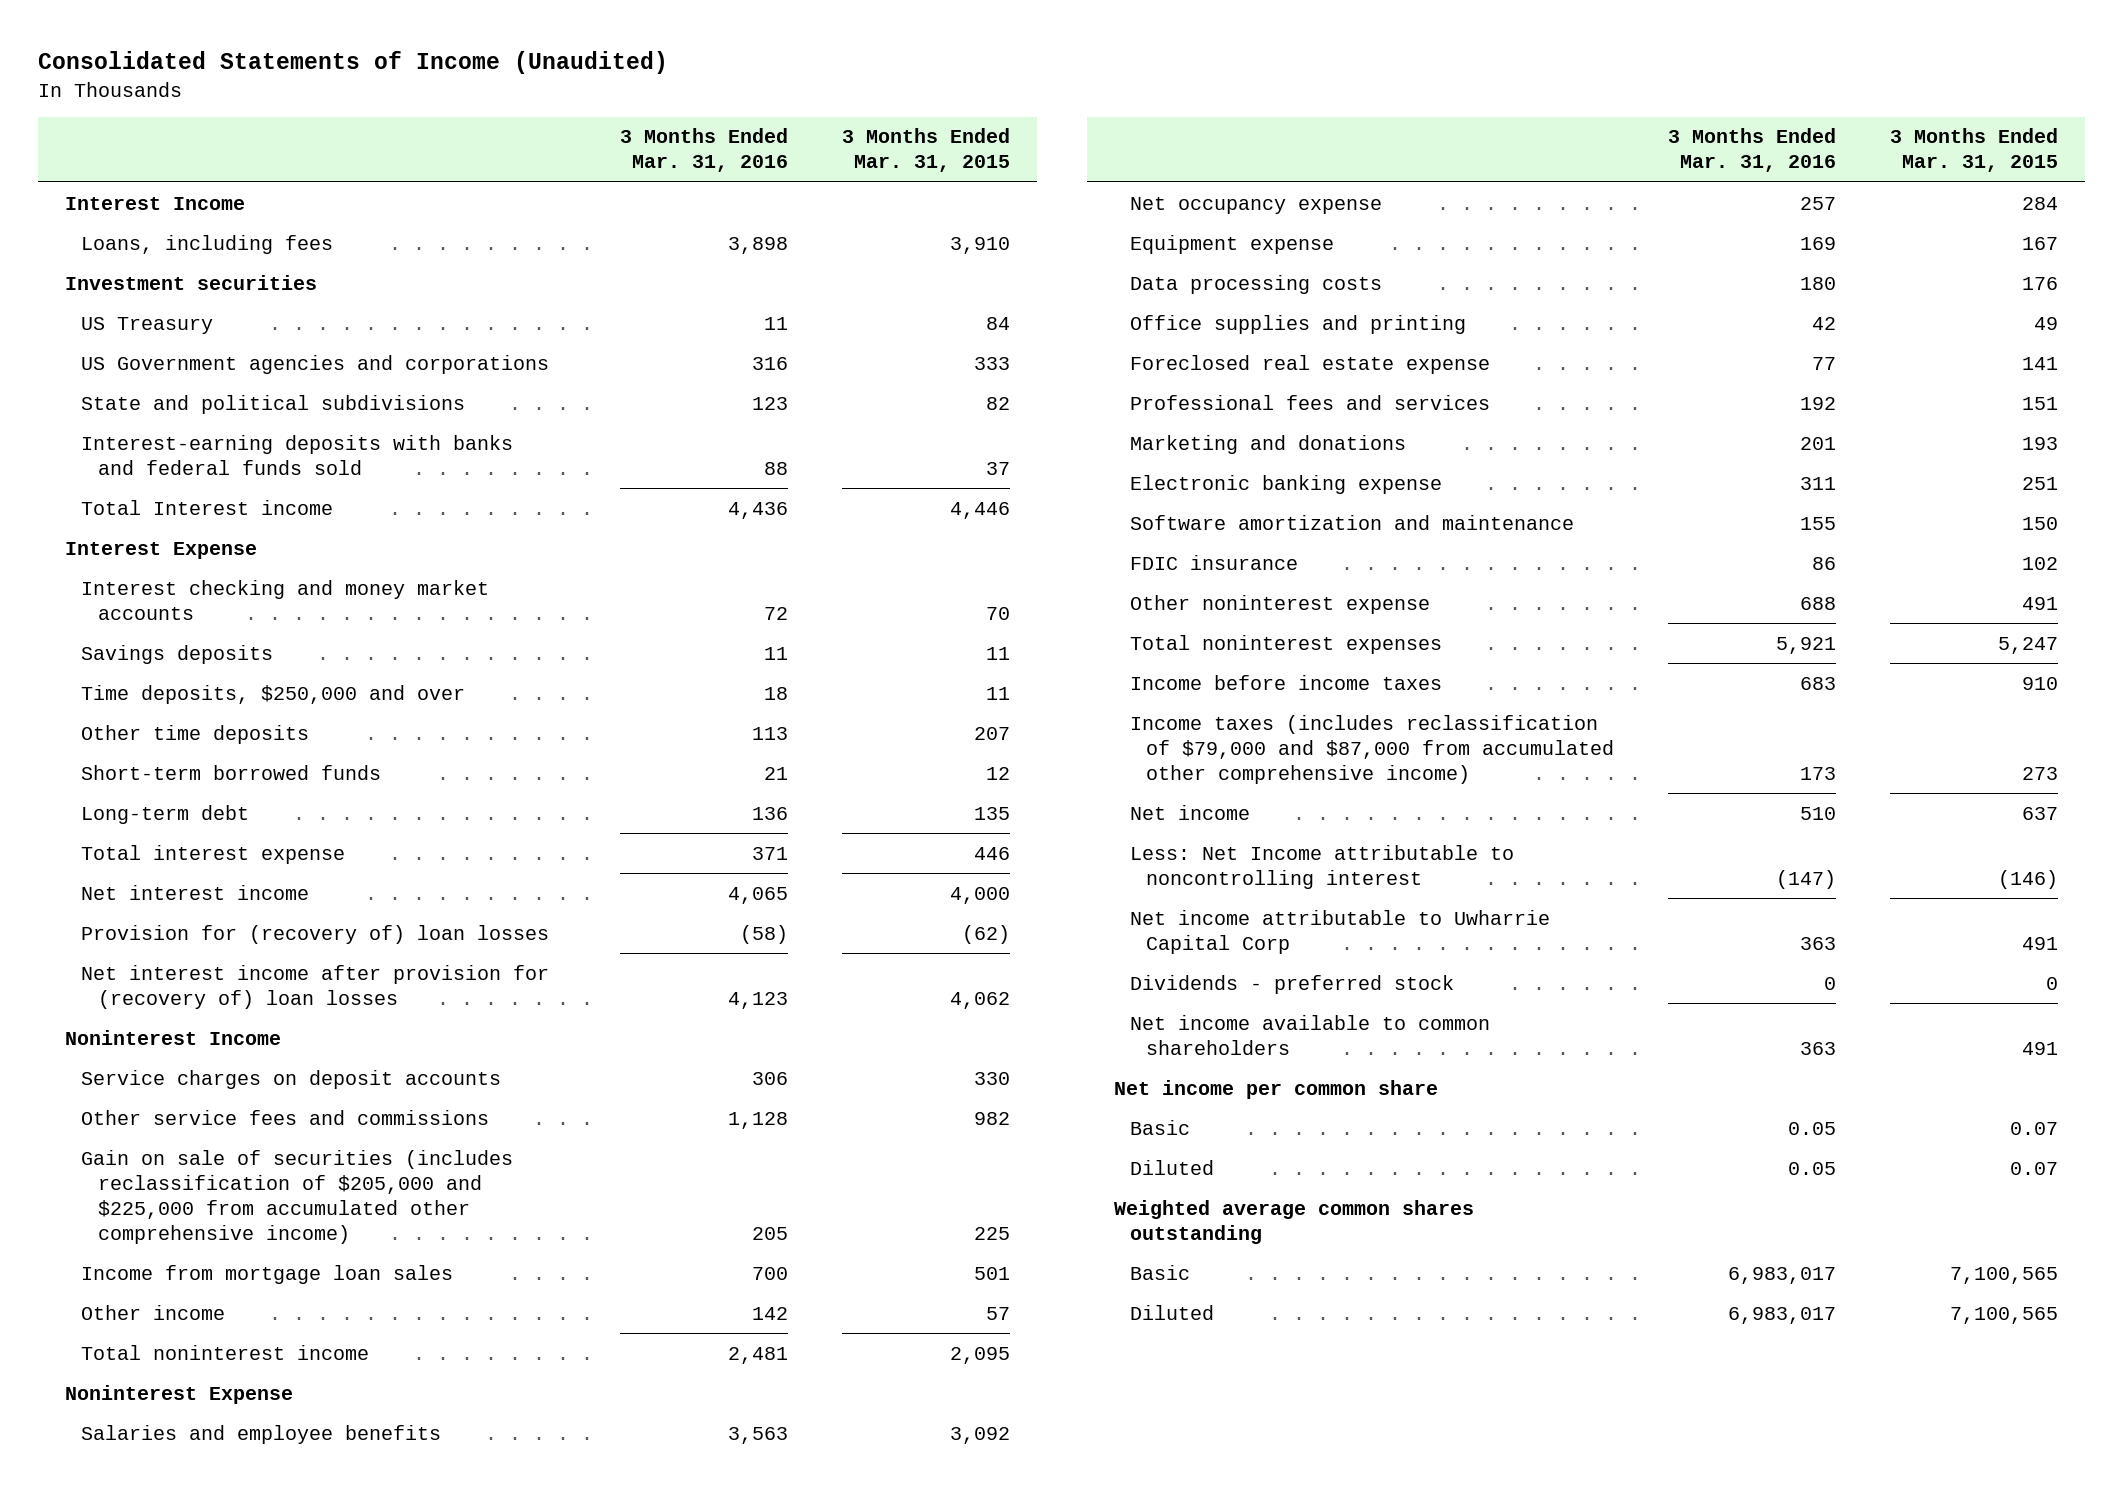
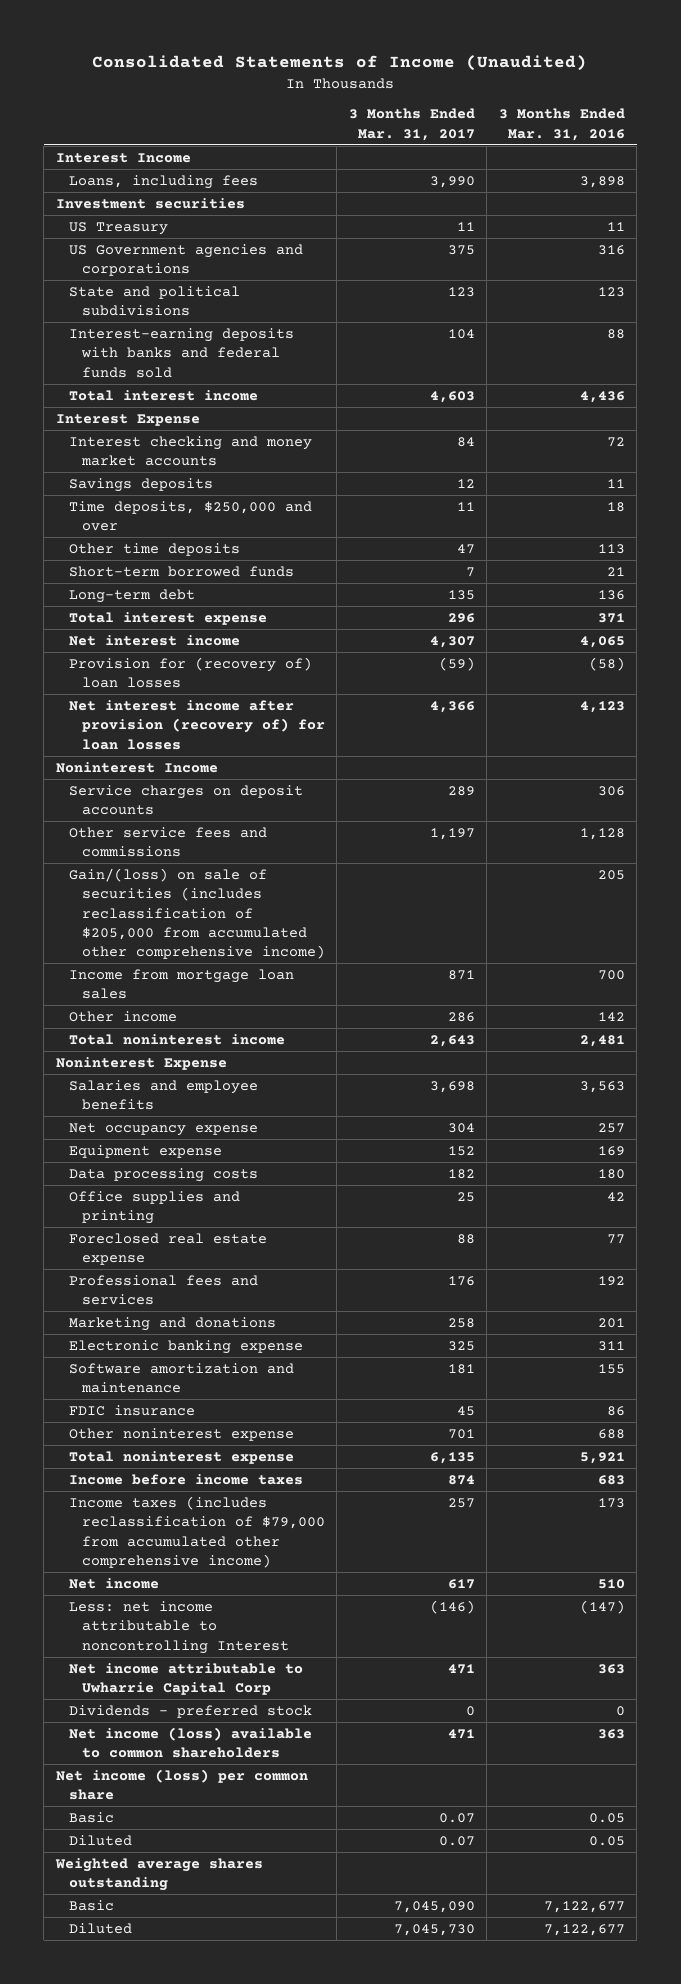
[841,128,1010,173] 3 Months Ended Mar. 31, 2015 -> none
none -> [348,108,475,141] 3 Months Ended Mar. 31, 2017
[81,499,334,515] Total Interest income -> [68,389,258,401] Total interest income
[81,964,550,1009] Net interest income after provision for (recovery of) loan losses -> [68,699,325,750] Net interest income after provision (recovery of) for loan losses
[81,1149,514,1244] Gain on sale of securities (includes reclassification of $205,000 and $225,000 from accumulated other comprehensive income) -> [68,867,325,960] Gain/(loss) on sale of securities (includes reclassification of $205,000 from accumulated other comprehensive income)
[1129,634,1442,654] Total noninterest expenses -> [68,1450,294,1464] Total noninterest expense
[1129,714,1615,784] Income taxes (includes reclassification of $79,000 and $87,000 from accumulated other comprehensive income) -> [68,1495,325,1568] Income taxes (includes reclassification of $79,000 from accumulated other comprehensive income)
[1129,844,1514,889] Less: Net Income attributable to noncontrolling interest -> [68,1600,289,1654] Less: net income attributable to noncontrolling Interest
[1129,1014,1490,1055] Net income available to common shareholders -> [68,1726,312,1759] Net income (loss) available to common shareholders
[1113,1079,1438,1099] Net income per common share -> [55,1768,308,1801] Net income (loss) per common share
[1113,1199,1474,1244] Weighted average common shares outstanding -> [54,1857,263,1892] Weighted average shares outstanding
[1728,1266,1837,1284] 6,983,017 -> [543,1900,625,1913] 7,122,677
[1728,1306,1837,1324] 6,983,017 -> [543,1923,625,1936] 7,122,677

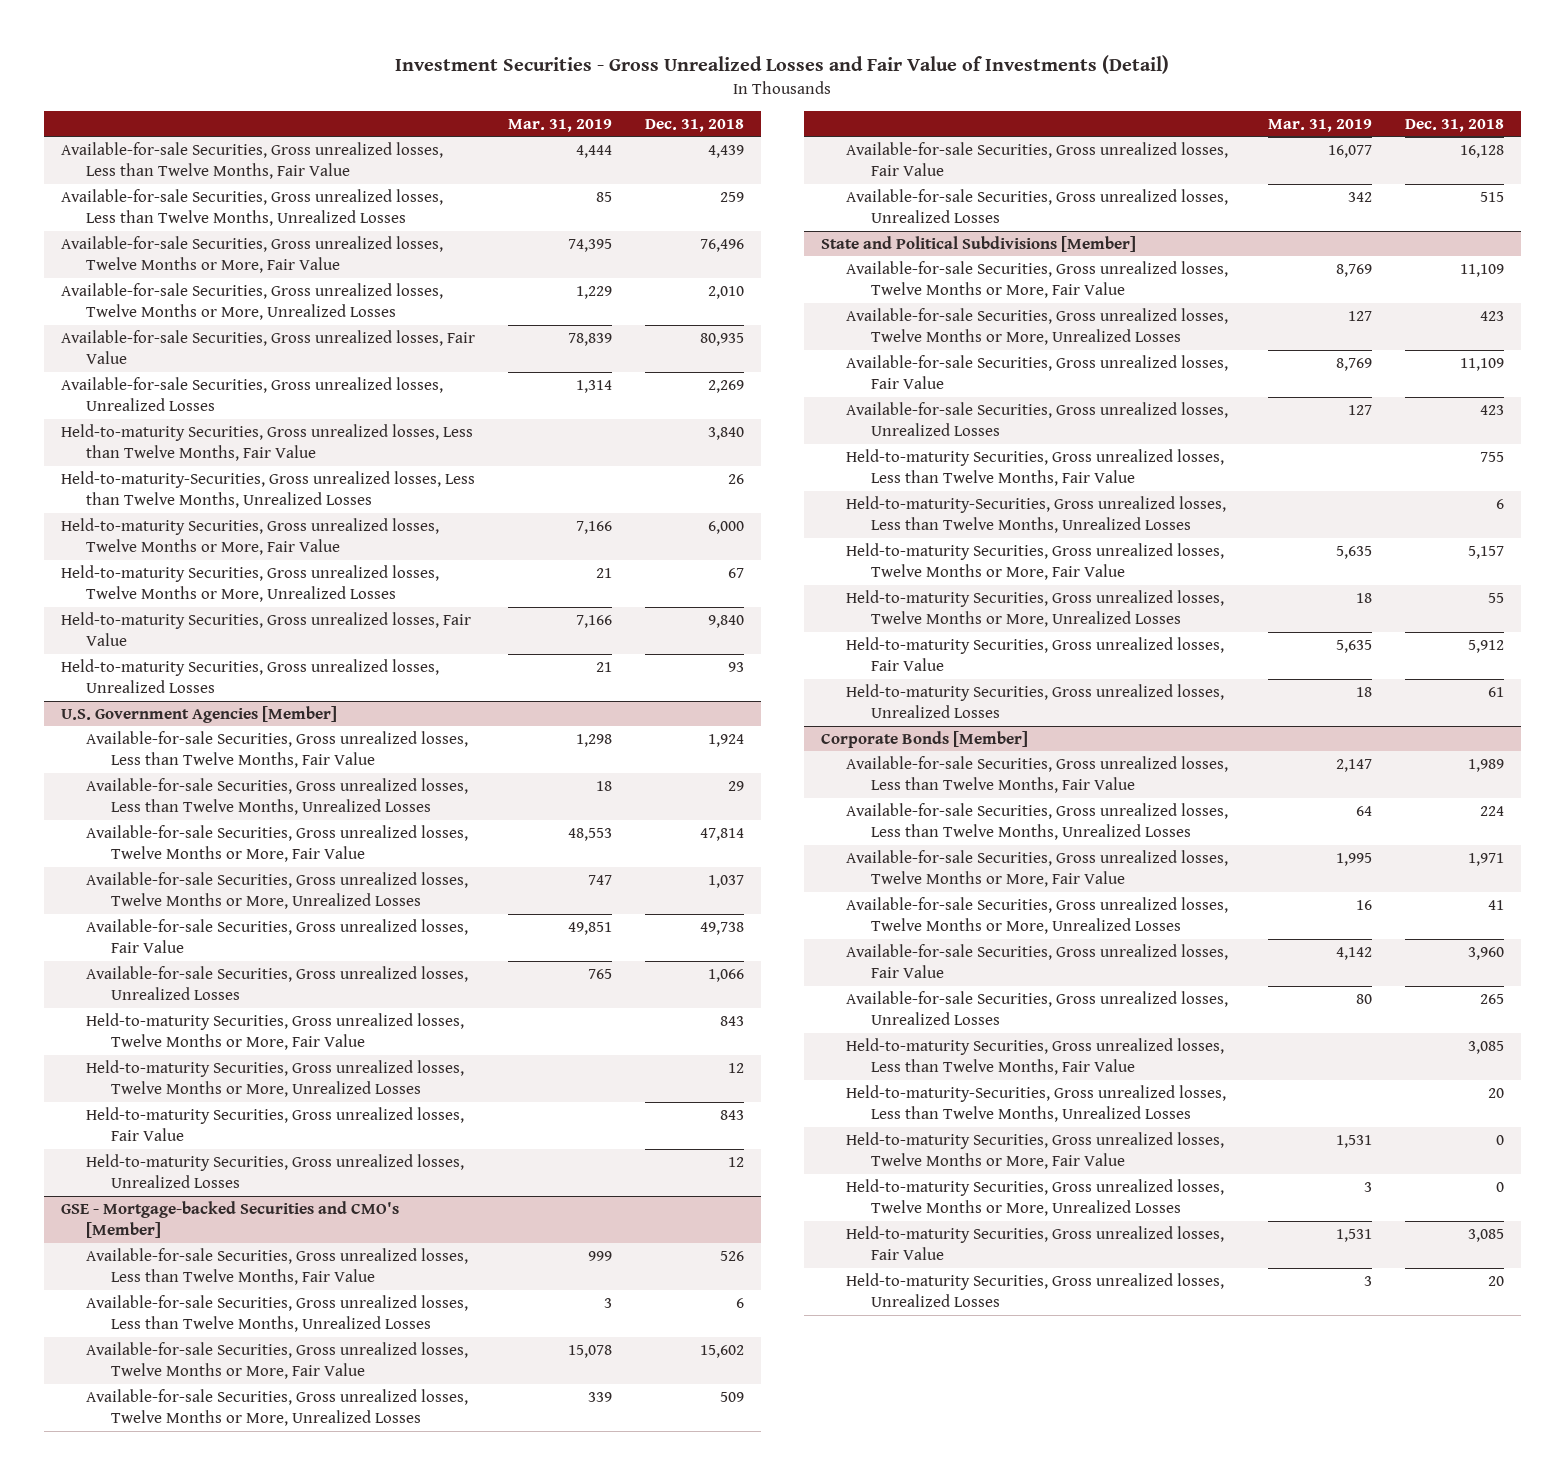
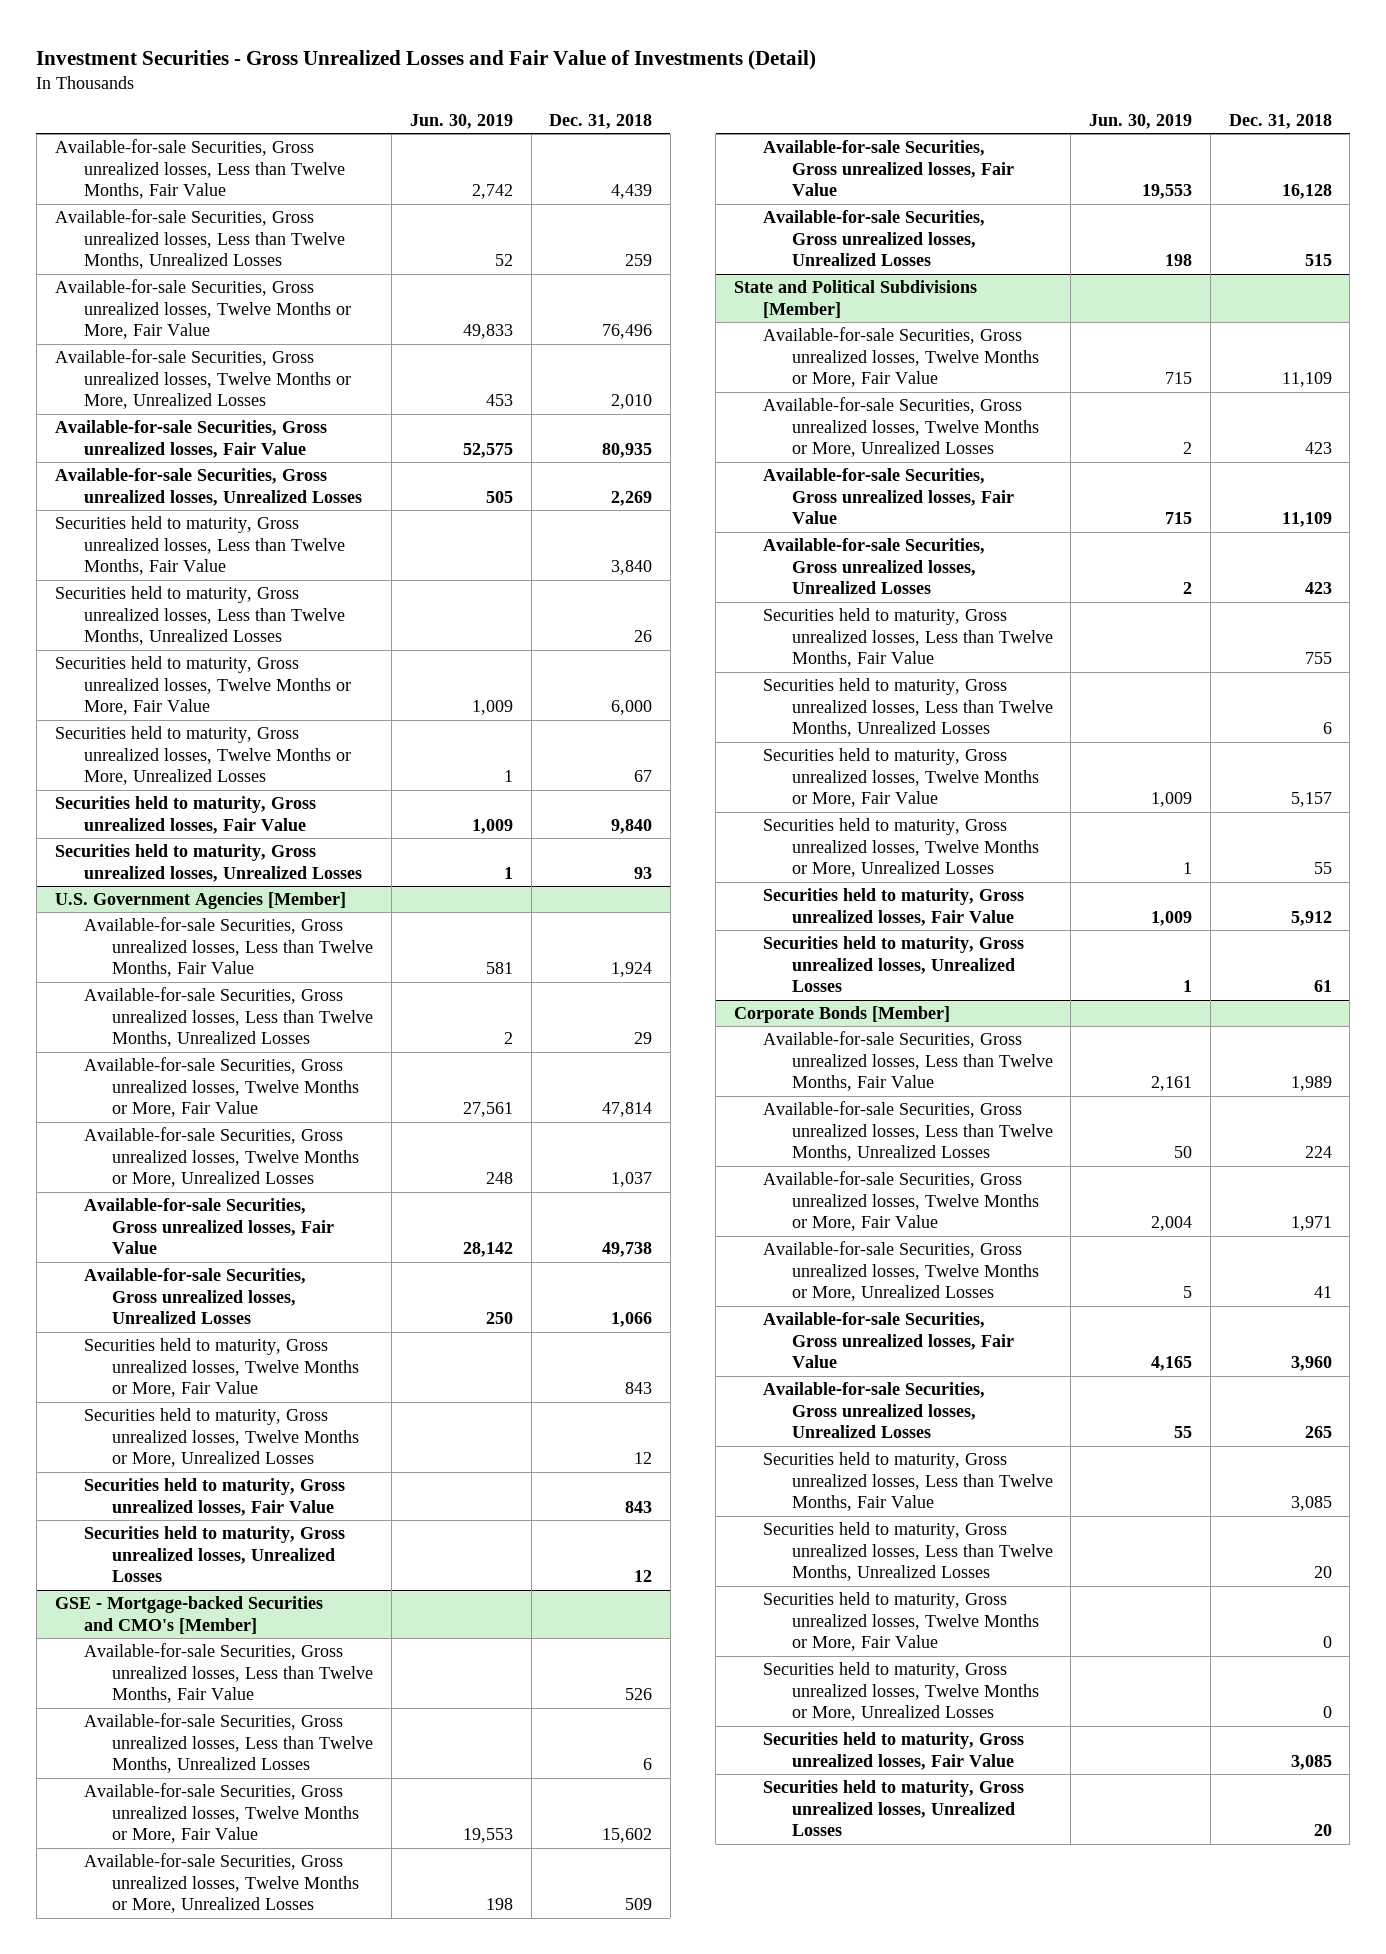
[507,118,612,132] Mar. 31, 2019 -> none
none -> [409,114,513,130] Jun. 30, 2019
[60,424,473,462] Held-to-maturity Securities, Gross unrealized losses, Less than Twelve Months, Fair Value -> [54,516,345,576] Securities held to maturity, Gross unrealized losses, Less than Twelve Months, Fair Value
[60,471,475,509] Held-to-maturity-Securities, Gross unrealized losses, Less than Twelve Months, Unrealized Losses -> [54,586,345,646] Securities held to maturity, Gross unrealized losses, Less than Twelve Months, Unrealized Losses
[60,518,439,556] Held-to-maturity Securities, Gross unrealized losses, Twelve Months or More, Fair Value -> [54,656,351,716] Securities held to maturity, Gross unrealized losses, Twelve Months or More, Fair Value
[60,565,439,603] Held-to-maturity Securities, Gross unrealized losses, Twelve Months or More, Unrealized Losses -> [54,726,351,786] Securities held to maturity, Gross unrealized losses, Twelve Months or More, Unrealized Losses
[60,612,471,647] Held-to-maturity Securities, Gross unrealized losses, Fair Value -> [54,796,316,834] Securities held to maturity, Gross unrealized losses, Fair Value
[60,659,439,694] Held-to-maturity Securities, Gross unrealized losses, Unrealized Losses -> [54,844,362,882] Securities held to maturity, Gross unrealized losses, Unrealized Losses
[85,1013,464,1051] Held-to-maturity Securities, Gross unrealized losses, Twelve Months or More, Fair Value -> [83,1338,360,1398] Securities held to maturity, Gross unrealized losses, Twelve Months or More, Fair Value
[85,1060,464,1098] Held-to-maturity Securities, Gross unrealized losses, Twelve Months or More, Unrealized Losses -> [83,1408,360,1468] Securities held to maturity, Gross unrealized losses, Twelve Months or More, Unrealized Losses
[85,1107,464,1142] Held-to-maturity Securities, Gross unrealized losses, Fair Value -> [83,1478,345,1516] Securities held to maturity, Gross unrealized losses, Fair Value
[85,1154,464,1189] Held-to-maturity Securities, Gross unrealized losses, Unrealized Losses -> [83,1526,345,1583] Securities held to maturity, Gross unrealized losses, Unrealized Losses
[845,449,1224,487] Held-to-maturity Securities, Gross unrealized losses, Less than Twelve Months, Fair Value -> [762,608,1053,668] Securities held to maturity, Gross unrealized losses, Less than Twelve Months, Fair Value
[845,496,1226,534] Held-to-maturity-Securities, Gross unrealized losses, Less than Twelve Months, Unrealized Losses -> [762,678,1053,738] Securities held to maturity, Gross unrealized losses, Less than Twelve Months, Unrealized Losses
[845,543,1224,581] Held-to-maturity Securities, Gross unrealized losses, Twelve Months or More, Fair Value -> [762,748,1039,808] Securities held to maturity, Gross unrealized losses, Twelve Months or More, Fair Value
[845,590,1224,628] Held-to-maturity Securities, Gross unrealized losses, Twelve Months or More, Unrealized Losses -> [762,818,1039,878] Securities held to maturity, Gross unrealized losses, Twelve Months or More, Unrealized Losses
[845,637,1224,672] Held-to-maturity Securities, Gross unrealized losses, Fair Value -> [762,888,1024,926] Securities held to maturity, Gross unrealized losses, Fair Value
[845,684,1224,719] Held-to-maturity Securities, Gross unrealized losses, Unrealized Losses -> [762,936,1024,993] Securities held to maturity, Gross unrealized losses, Unrealized Losses
[845,1038,1224,1076] Held-to-maturity Securities, Gross unrealized losses, Less than Twelve Months, Fair Value -> [762,1452,1053,1512] Securities held to maturity, Gross unrealized losses, Less than Twelve Months, Fair Value
[845,1085,1226,1123] Held-to-maturity-Securities, Gross unrealized losses, Less than Twelve Months, Unrealized Losses -> [762,1522,1053,1582] Securities held to maturity, Gross unrealized losses, Less than Twelve Months, Unrealized Losses
[845,1132,1224,1170] Held-to-maturity Securities, Gross unrealized losses, Twelve Months or More, Fair Value -> [762,1592,1039,1652] Securities held to maturity, Gross unrealized losses, Twelve Months or More, Fair Value
[845,1179,1224,1217] Held-to-maturity Securities, Gross unrealized losses, Twelve Months or More, Unrealized Losses -> [762,1662,1039,1722] Securities held to maturity, Gross unrealized losses, Twelve Months or More, Unrealized Losses
[845,1226,1224,1261] Held-to-maturity Securities, Gross unrealized losses, Fair Value -> [762,1732,1024,1770] Securities held to maturity, Gross unrealized losses, Fair Value
[845,1273,1224,1308] Held-to-maturity Securities, Gross unrealized losses, Unrealized Losses -> [762,1780,1024,1837] Securities held to maturity, Gross unrealized losses, Unrealized Losses

